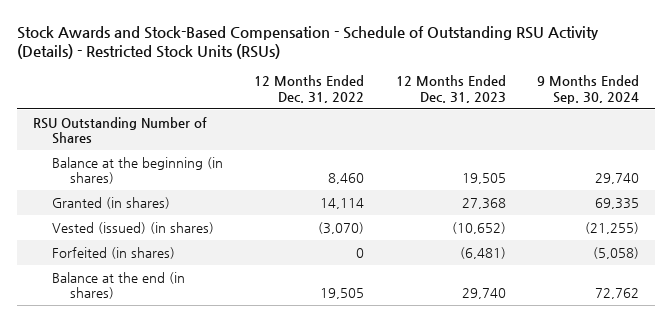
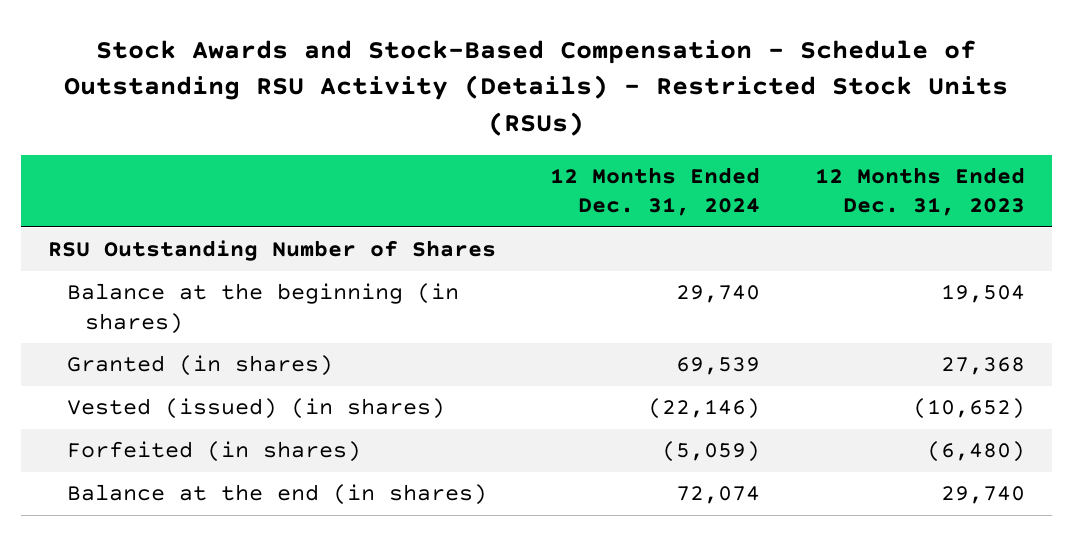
[254,75,365,103] 12 Months Ended Dec. 31, 2022 -> none
[537,75,640,104] 9 Months Ended Sep. 30, 2024 -> none
none -> [550,166,761,217] 12 Months Ended Dec. 31, 2024
[461,172,506,184] 19,505 -> [940,284,1025,304] 19,504
[459,246,506,259] (6,481) -> [926,441,1025,463] (6,480)

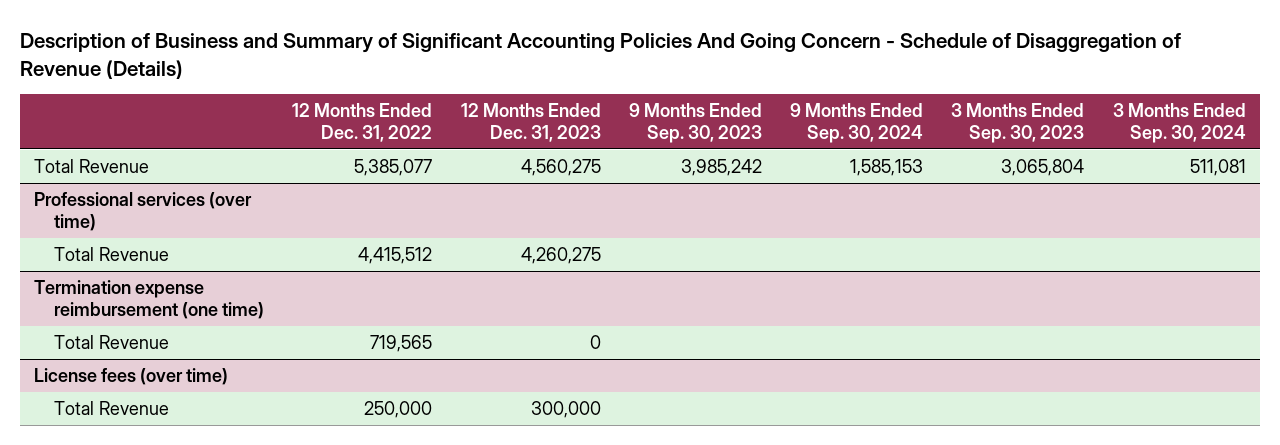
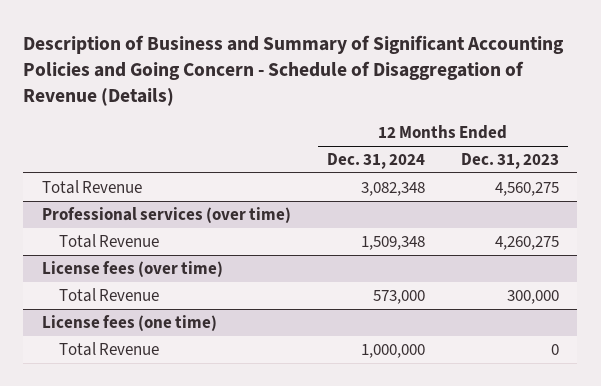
[20,33,1182,79] Description of Business and Summary of Significant Accounting Policies And Going Concern - Schedule of Disaggregation of Revenue (Details) -> [23,34,565,107] Description of Business and Summary of Significant Accounting Policies and Going Concern - Schedule of Disaggregation of Revenue (Details)
[292,102,433,143] 12 Months Ended Dec. 31, 2022 -> none
[628,102,762,144] 9 Months Ended Sep. 30, 2023 -> none
[790,102,924,144] 9 Months Ended Sep. 30, 2024 -> none
[951,102,1085,144] 3 Months Ended Sep. 30, 2023 -> none
[1112,102,1246,144] 3 Months Ended Sep. 30, 2024 -> none
none -> [326,153,425,170] Dec. 31, 2024
[34,279,265,320] Termination expense reimbursement (one time) -> none
[54,334,170,349] Total Revenue -> none
none -> [41,314,217,331] License fees (one time)
none -> [59,341,160,356] Total Revenue

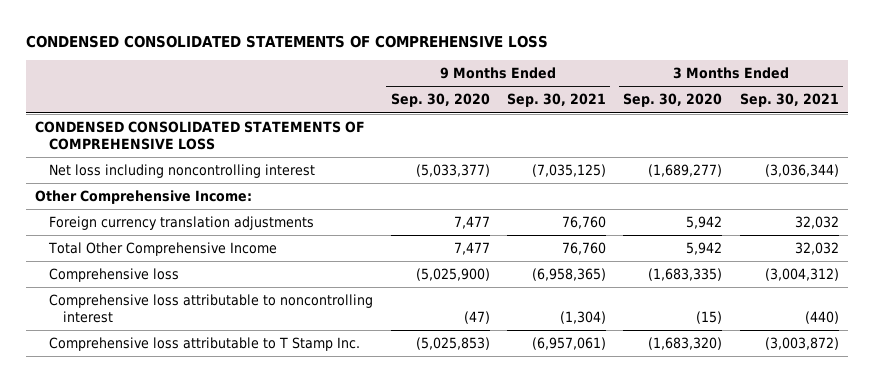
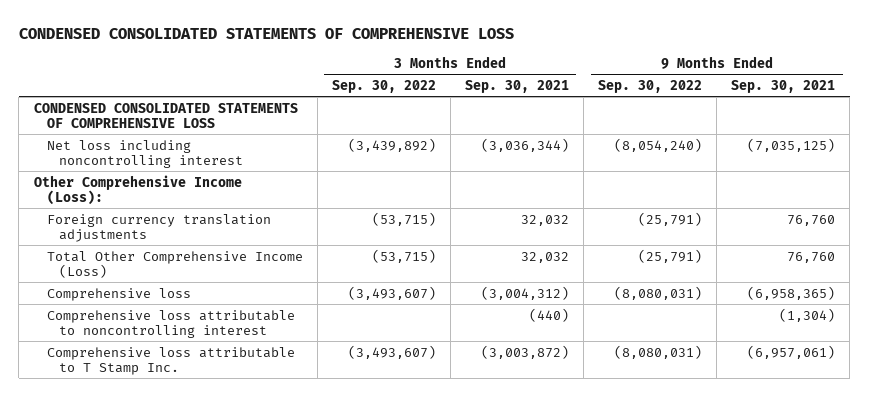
[390,93,490,108] Sep. 30, 2020 -> none
[623,93,723,108] Sep. 30, 2020 -> none
none -> [331,79,436,93] Sep. 30, 2022
none -> [598,79,703,93] Sep. 30, 2022
[34,189,252,204] Other Comprehensive Income: -> [33,174,242,205] Other Comprehensive Income (Loss):
[48,241,278,256] Total Other Comprehensive Income -> [46,250,303,278] Total Other Comprehensive Income (Loss)

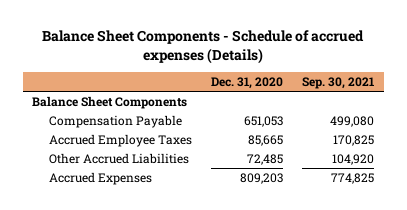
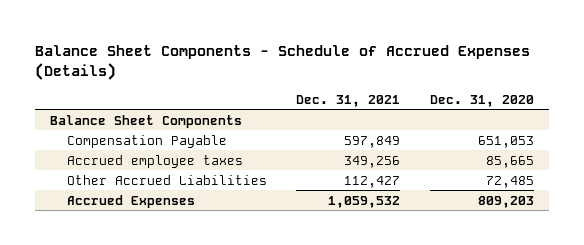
[42,30,365,65] Balance Sheet Components - Schedule of accrued expenses (Details) -> [35,44,531,81] Balance Sheet Components - Schedule of Accrued Expenses (Details)
[302,77,375,90] Sep. 30, 2021 -> none
none -> [296,95,401,108] Dec. 31, 2021
[48,133,192,147] Accrued Employee Taxes -> [66,154,243,168] Accrued employee taxes

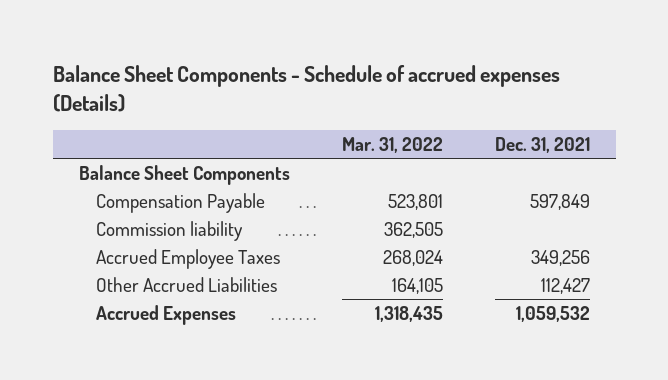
[35,44,531,81] Balance Sheet Components - Schedule of Accrued Expenses (Details) -> [52,64,560,112] Balance Sheet Components - Schedule of accrued expenses (Details)
[429,95,534,108] Dec. 31, 2020 -> none
none -> [341,136,443,153] Mar. 31, 2022
none -> [95,221,243,242] Commission liability
[66,154,243,168] Accrued employee taxes -> [95,249,280,270] Accrued Employee Taxes

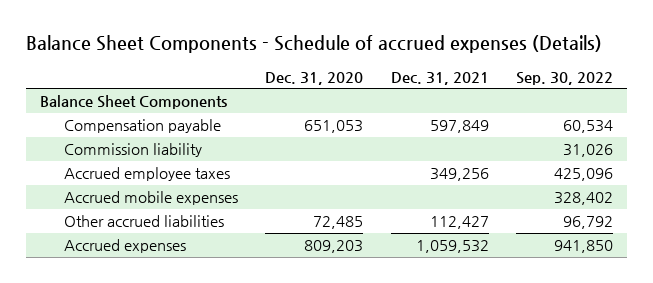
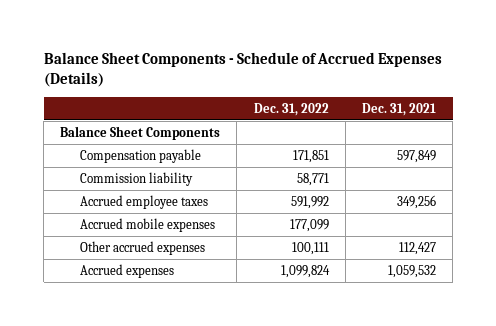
[25,35,602,54] Balance Sheet Components - Schedule of accrued expenses (Details) -> [43,51,442,87] Balance Sheet Components - Schedule of Accrued Expenses (Details)
[265,71,364,85] Dec. 31, 2020 -> none
[516,71,614,85] Sep. 30, 2022 -> none
none -> [253,102,329,116] Dec. 31, 2022
[63,215,224,228] Other accrued liabilities -> [80,240,206,255] Other accrued expenses

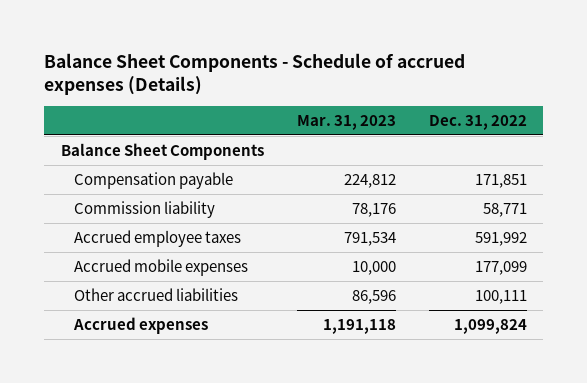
[43,51,442,87] Balance Sheet Components - Schedule of Accrued Expenses (Details) -> [44,52,466,96] Balance Sheet Components - Schedule of accrued expenses (Details)
[361,102,436,116] Dec. 31, 2021 -> none
none -> [296,115,396,131] Mar. 31, 2023
[80,240,206,255] Other accrued expenses -> [73,287,238,301] Other accrued liabilities

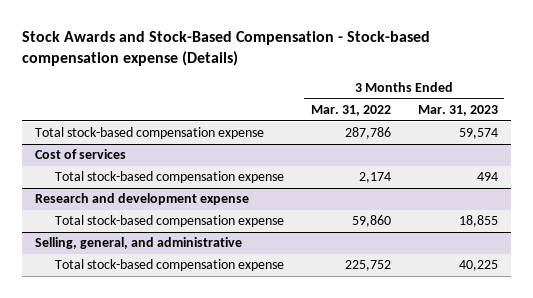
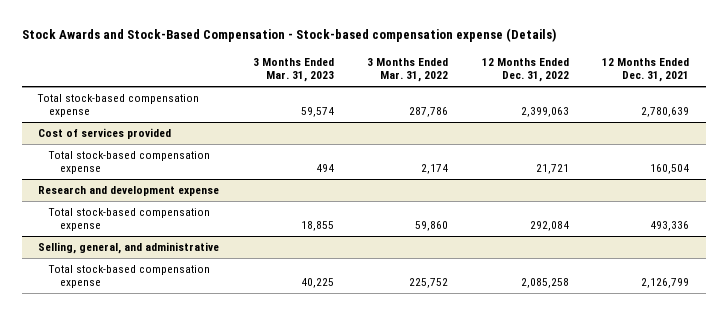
none -> [481,57,569,83] 12 Months Ended Dec. 31, 2022
none -> [602,57,690,83] 12 Months Ended Dec. 31, 2021
[35,149,127,160] Cost of services -> [38,128,172,140] Cost of services provided

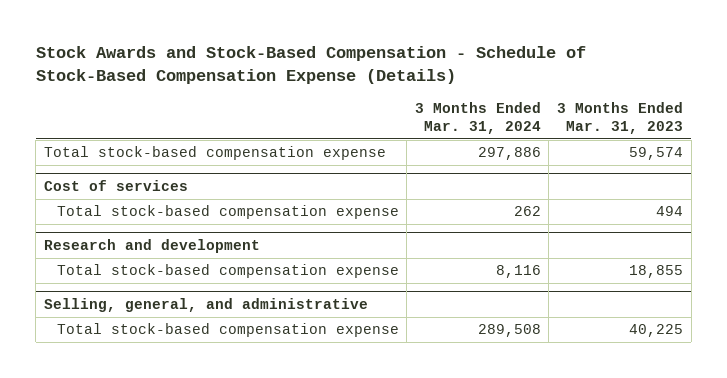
[21,28,556,43] Stock Awards and Stock-Based Compensation - Stock-based compensation expense (Details) -> [35,46,586,85] Stock Awards and Stock-Based Compensation - Schedule of Stock-Based Compensation Expense (Details)
[367,57,449,83] 3 Months Ended Mar. 31, 2022 -> none
[481,57,569,83] 12 Months Ended Dec. 31, 2022 -> none
[602,57,690,83] 12 Months Ended Dec. 31, 2021 -> none
none -> [414,102,541,134] 3 Months Ended Mar. 31, 2024
[38,128,172,140] Cost of services provided -> [43,180,188,192] Cost of services
[38,186,220,197] Research and development expense -> [43,239,260,254] Research and development

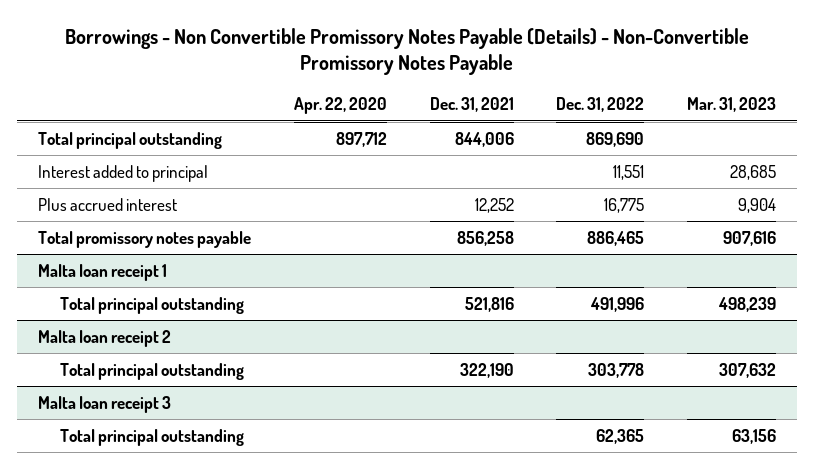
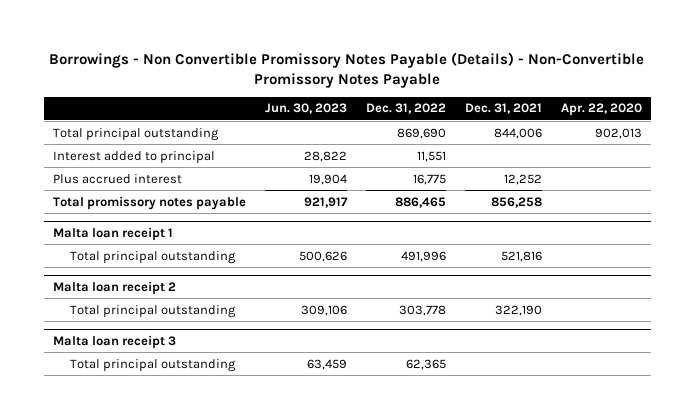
[686,97,776,113] Mar. 31, 2023 -> none
none -> [265,103,348,115] Jun. 30, 2023
[335,131,387,147] 897,712 -> [594,127,642,139] 902,013

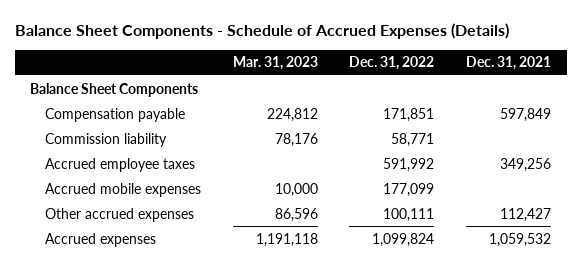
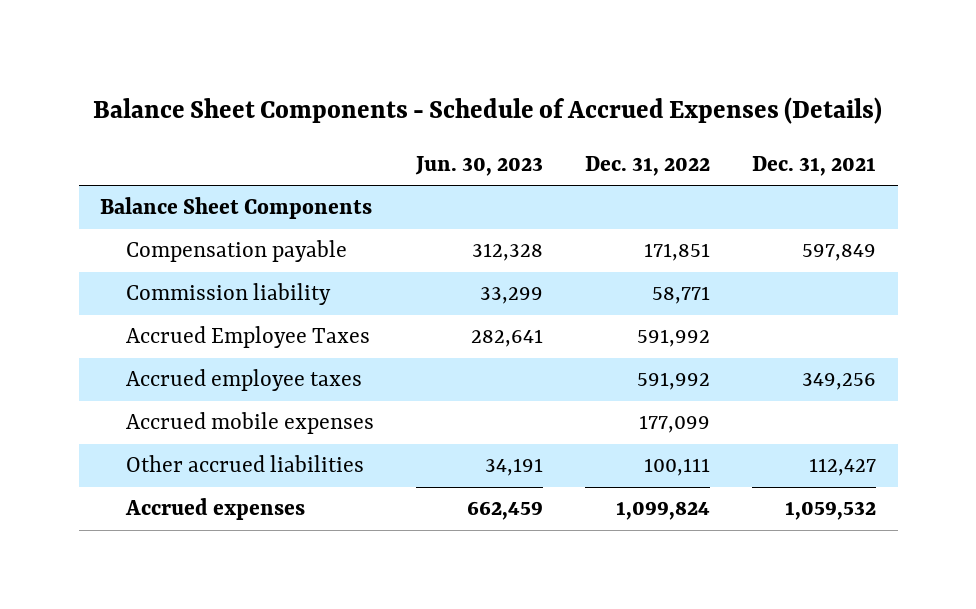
[232,56,318,71] Mar. 31, 2023 -> none
none -> [415,156,544,177] Jun. 30, 2023
none -> [126,326,371,349] Accrued Employee Taxes
[45,207,195,222] Other accrued expenses -> [126,455,365,473] Other accrued liabilities

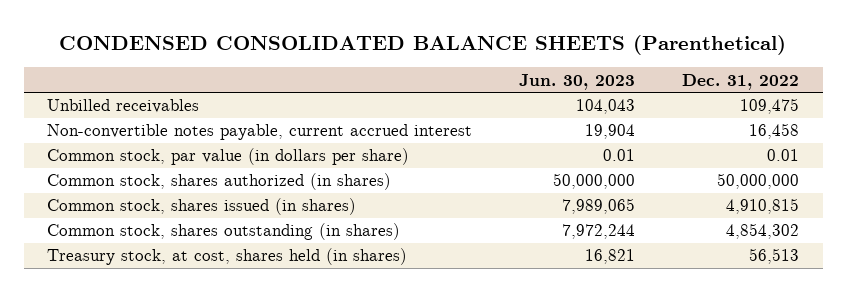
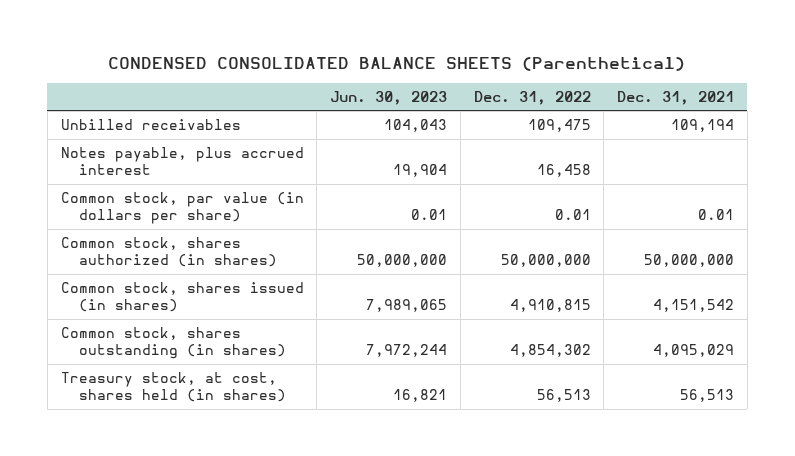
none -> [617,90,735,105] Dec. 31, 2021
[47,124,473,141] Non-convertible notes payable, current accrued interest -> [60,147,304,176] Notes payable, plus accrued interest

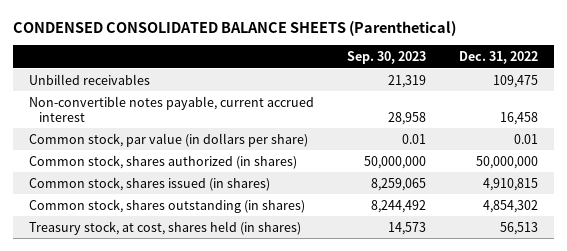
[330,90,448,105] Jun. 30, 2023 -> none
[617,90,735,105] Dec. 31, 2021 -> none
none -> [346,51,426,65] Sep. 30, 2023
[60,147,304,176] Notes payable, plus accrued interest -> [29,95,315,122] Non-convertible notes payable, current accrued interest

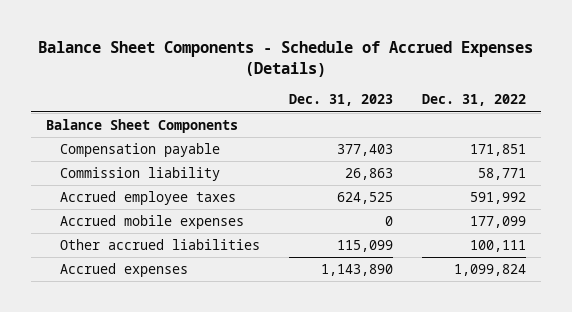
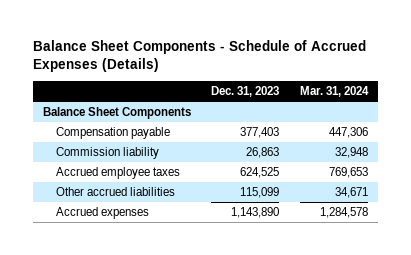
[422,94,527,107] Dec. 31, 2022 -> none
none -> [299,86,369,98] Mar. 31, 2024
[59,214,244,229] Accrued mobile expenses -> none

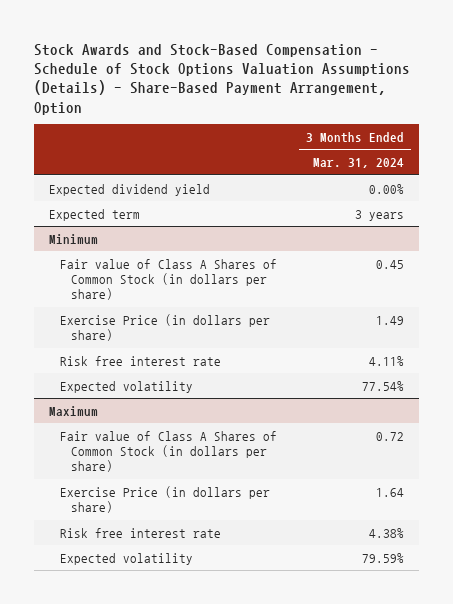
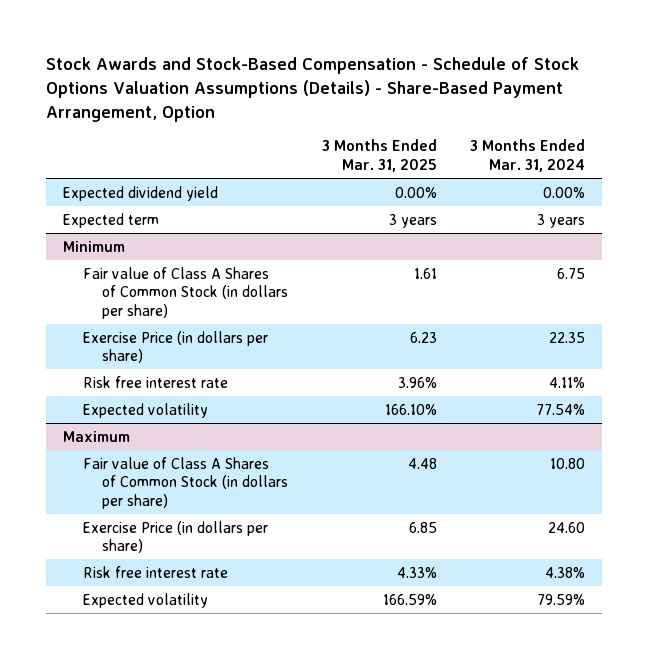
none -> [321,139,437,172] 3 Months Ended Mar. 31, 2025
[375,259,404,269] 0.45 -> [557,267,586,279] 6.75
[375,315,404,325] 1.49 -> [549,331,586,343] 22.35
[375,431,404,441] 0.72 -> [550,457,586,469] 10.80
[375,487,404,497] 1.64 -> [548,521,586,533] 24.60

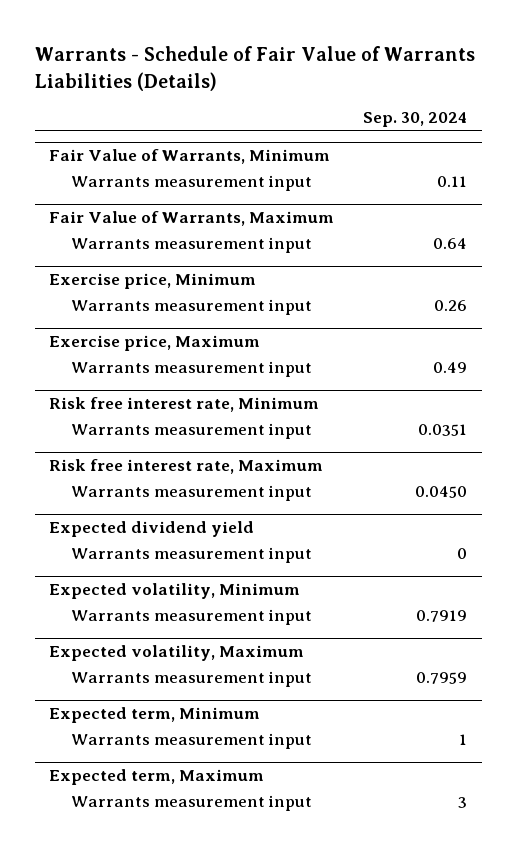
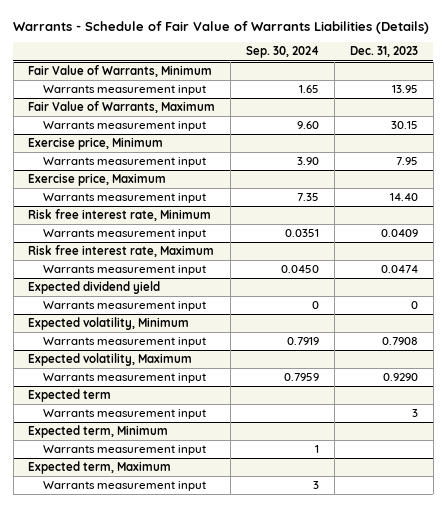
none -> [349,46,418,58] Dec. 31, 2023
[437,175,468,187] 0.11 -> [299,85,320,94] 1.65
[433,237,468,249] 0.64 -> [297,121,320,130] 9.60
[434,299,468,311] 0.26 -> [297,157,320,166] 3.90
[433,361,468,373] 0.49 -> [297,193,320,202] 7.35
none -> [28,389,112,403] Expected term
none -> [43,409,207,420] Warrants measurement input

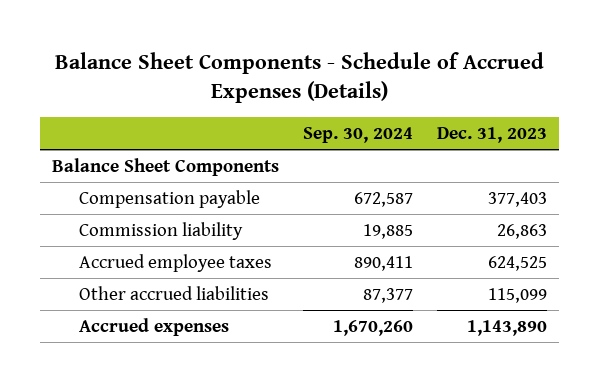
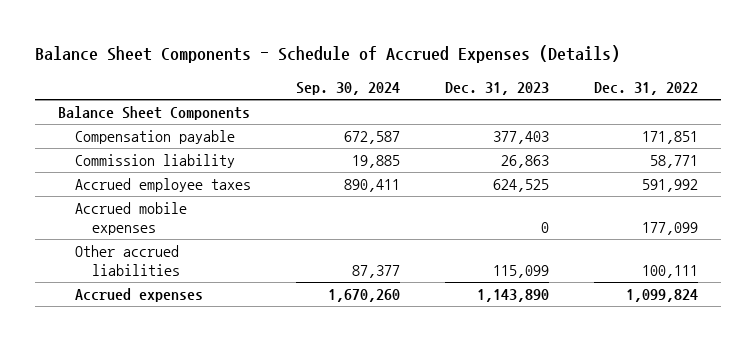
none -> [594,82,699,96] Dec. 31, 2022
none -> [74,201,187,235] Accrued mobile expenses

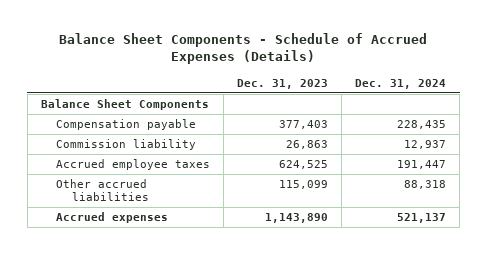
[295,82,400,96] Sep. 30, 2024 -> none
[594,82,699,96] Dec. 31, 2022 -> none
none -> [355,78,447,89] Dec. 31, 2024
[74,201,187,235] Accrued mobile expenses -> none

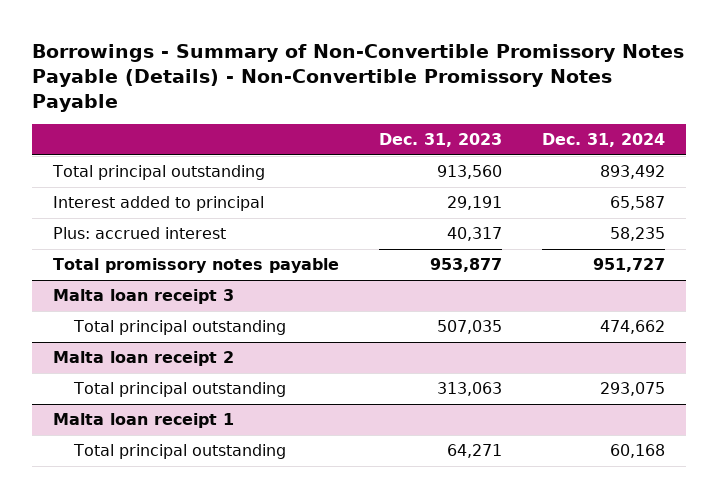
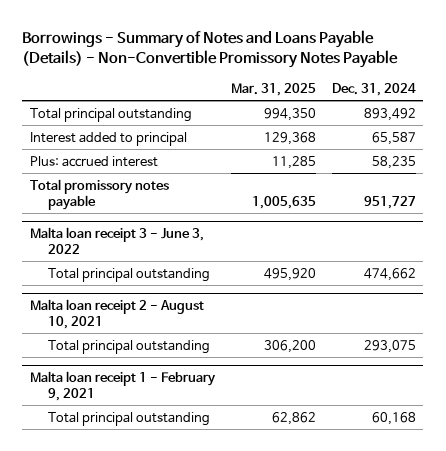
[32,43,685,112] Borrowings - Summary of Non-Convertible Promissory Notes Payable (Details) - Non-Convertible Promissory Notes Payable -> [22,29,399,69] Borrowings - Summary of Notes and Loans Payable (Details) - Non-Convertible Promissory Notes Payable
[379,133,503,148] Dec. 31, 2023 -> none
none -> [230,82,316,96] Mar. 31, 2025
[52,289,234,305] Malta loan receipt 3 -> [30,226,205,255] Malta loan receipt 3 - June 3, 2022
[52,351,234,367] Malta loan receipt 2 -> [30,298,205,330] Malta loan receipt 2 - August 10, 2021
[52,413,234,429] Malta loan receipt 1 -> [30,370,217,402] Malta loan receipt 1 - February 9, 2021

